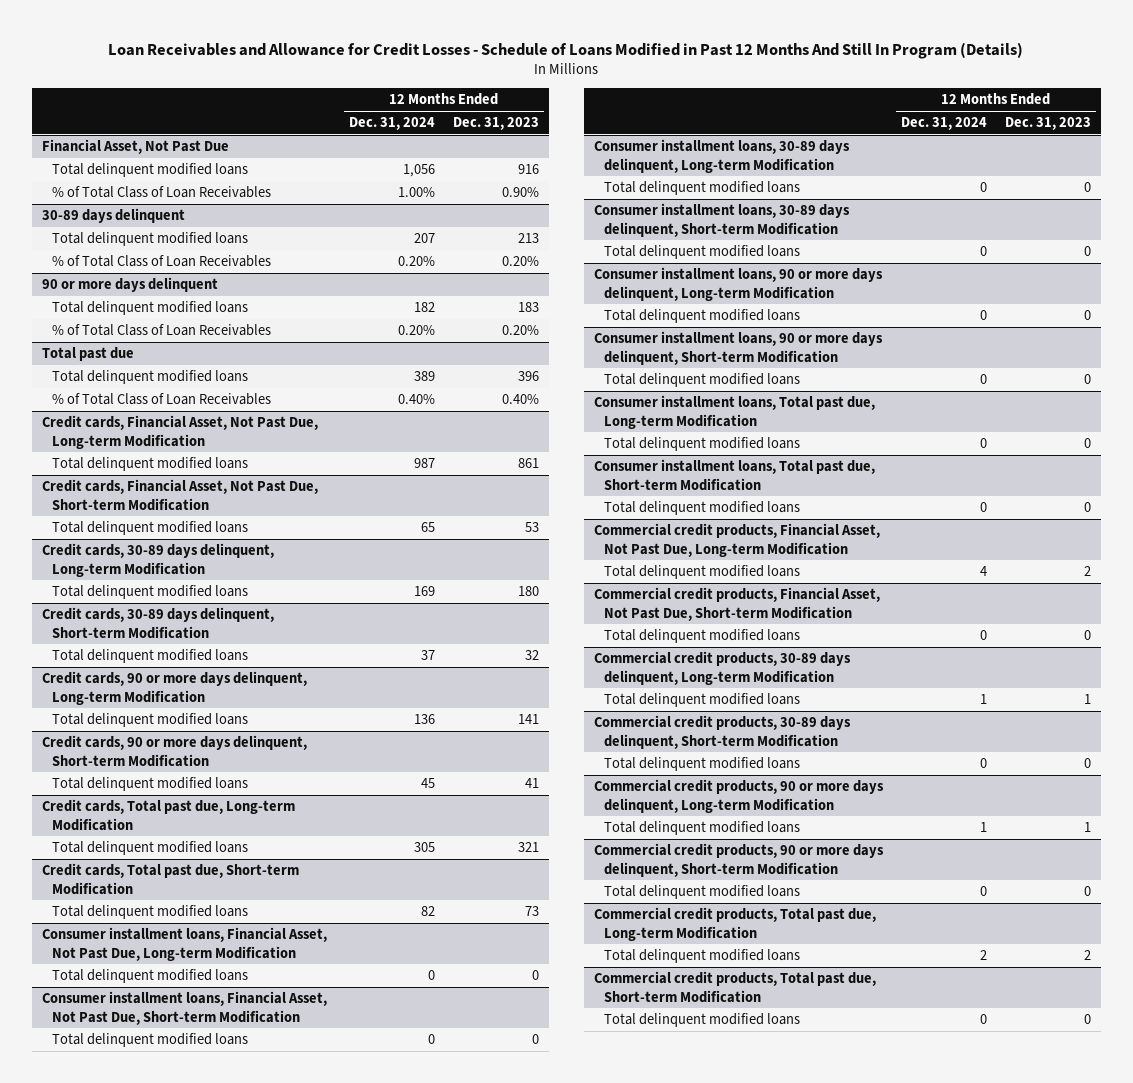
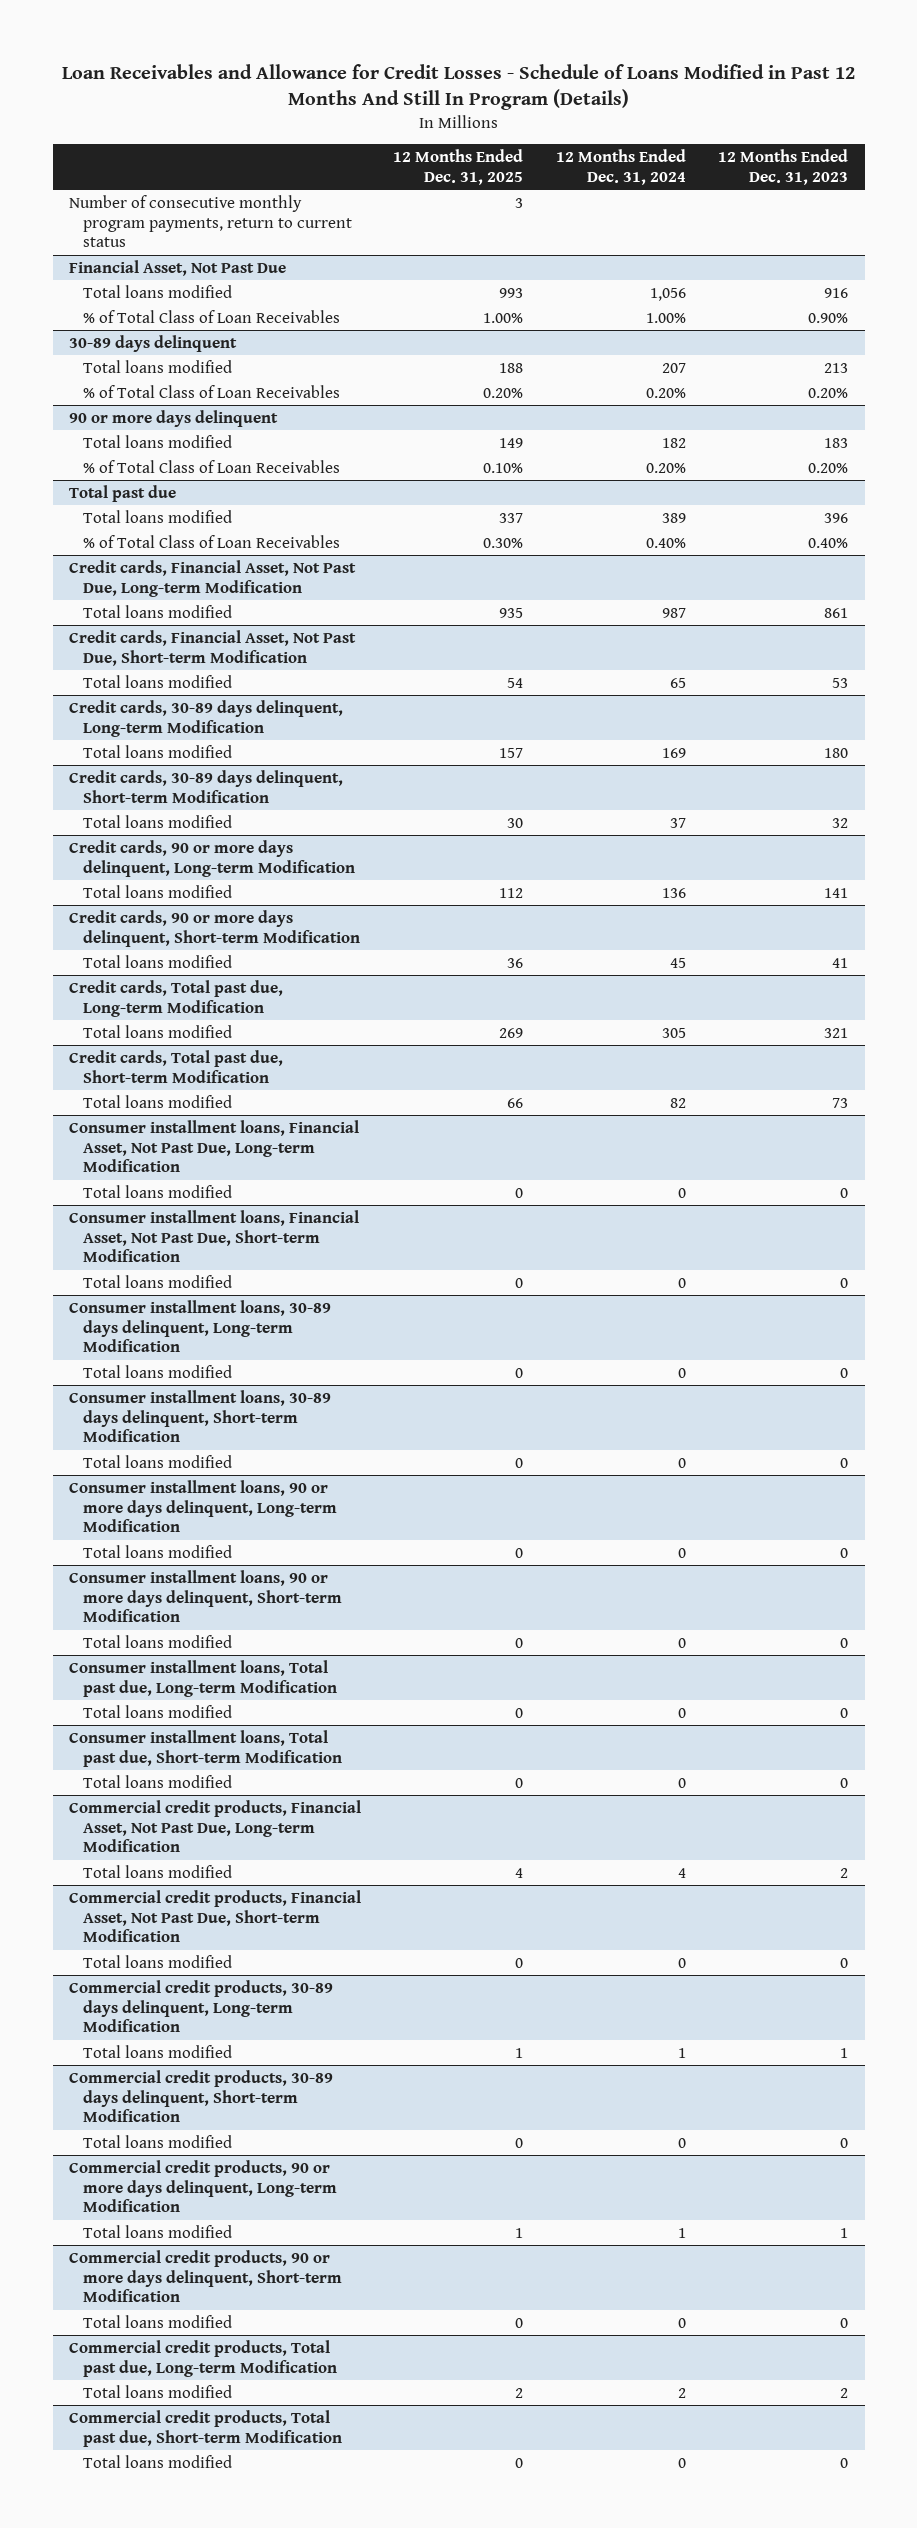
none -> [393,149,524,186] 12 Months Ended Dec. 31, 2025
none -> [68,194,352,248] Number of consecutive monthly program payments, return to current status
[51,163,248,178] Total delinquent modified loans -> [82,284,232,298] Total loans modified
[51,232,248,247] Total delinquent modified loans -> [82,359,232,373] Total loans modified
[51,301,248,316] Total delinquent modified loans -> [82,434,232,448] Total loans modified
[51,370,248,385] Total delinquent modified loans -> [82,509,232,523] Total loans modified
[51,457,248,472] Total delinquent modified loans -> [82,604,232,618] Total loans modified
[51,521,248,536] Total delinquent modified loans -> [82,674,232,688] Total loans modified
[51,585,248,600] Total delinquent modified loans -> [82,744,232,758] Total loans modified
[51,649,248,664] Total delinquent modified loans -> [82,814,232,828] Total loans modified
[51,713,248,728] Total delinquent modified loans -> [82,884,232,898] Total loans modified
[51,777,248,792] Total delinquent modified loans -> [82,954,232,968] Total loans modified
[51,841,248,856] Total delinquent modified loans -> [82,1024,232,1038] Total loans modified
[51,905,248,920] Total delinquent modified loans -> [82,1094,232,1108] Total loans modified
[51,969,248,984] Total delinquent modified loans -> [82,1184,232,1198] Total loans modified
[51,1033,248,1048] Total delinquent modified loans -> [82,1274,232,1288] Total loans modified
[603,181,800,196] Total delinquent modified loans -> [82,1364,232,1378] Total loans modified
[603,245,800,260] Total delinquent modified loans -> [82,1454,232,1468] Total loans modified
[603,309,800,324] Total delinquent modified loans -> [82,1544,232,1558] Total loans modified
[603,373,800,388] Total delinquent modified loans -> [82,1634,232,1648] Total loans modified
[603,437,800,452] Total delinquent modified loans -> [82,1704,232,1718] Total loans modified
[603,501,800,516] Total delinquent modified loans -> [82,1774,232,1788] Total loans modified
[603,565,800,580] Total delinquent modified loans -> [82,1864,232,1878] Total loans modified
[603,629,800,644] Total delinquent modified loans -> [82,1954,232,1968] Total loans modified
[603,693,800,708] Total delinquent modified loans -> [82,2044,232,2058] Total loans modified
[603,757,800,772] Total delinquent modified loans -> [82,2134,232,2148] Total loans modified
[603,821,800,836] Total delinquent modified loans -> [82,2224,232,2238] Total loans modified
[603,885,800,900] Total delinquent modified loans -> [82,2314,232,2328] Total loans modified
[603,949,800,964] Total delinquent modified loans -> [82,2384,232,2398] Total loans modified
[603,1013,800,1028] Total delinquent modified loans -> [82,2454,232,2468] Total loans modified

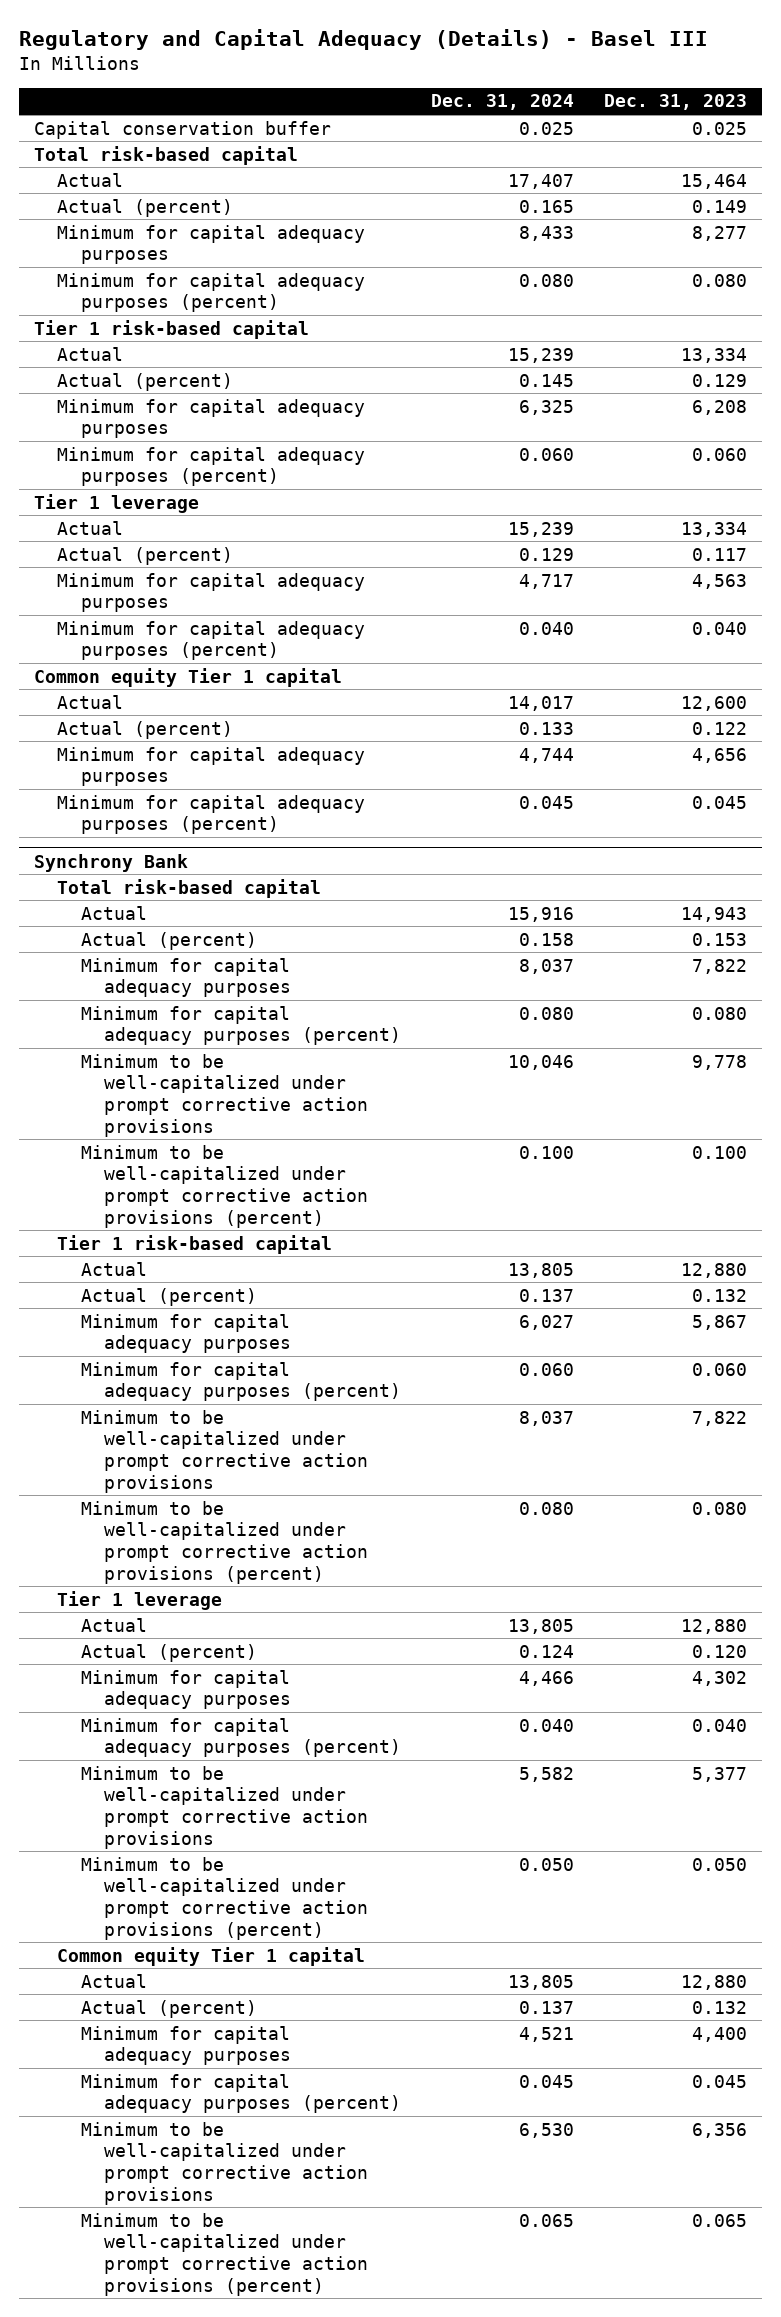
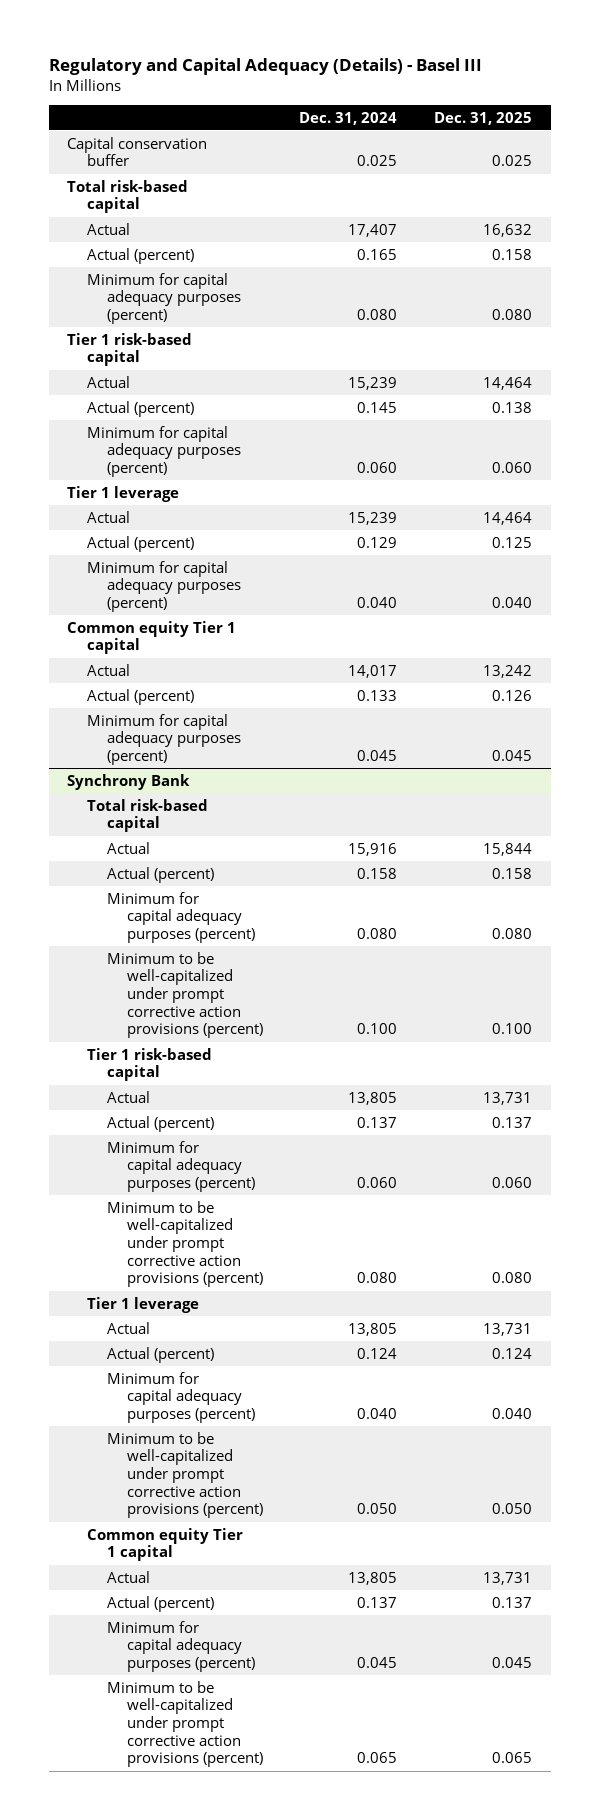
[603,94,747,111] Dec. 31, 2023 -> none
none -> [434,111,533,125] Dec. 31, 2025
[57,224,366,265] Minimum for capital adequacy purposes -> none
[57,398,366,439] Minimum for capital adequacy purposes -> none
[57,572,366,613] Minimum for capital adequacy purposes -> none
[57,746,366,787] Minimum for capital adequacy purposes -> none
[80,957,292,998] Minimum for capital adequacy purposes -> none
[80,1053,369,1137] Minimum to be well-capitalized under prompt corrective action provisions -> none
[80,1313,292,1354] Minimum for capital adequacy purposes -> none
[80,1409,369,1493] Minimum to be well-capitalized under prompt corrective action provisions -> none
[80,1669,292,1710] Minimum for capital adequacy purposes -> none
[80,1765,369,1849] Minimum to be well-capitalized under prompt corrective action provisions -> none
[80,2025,292,2066] Minimum for capital adequacy purposes -> none
[80,2121,369,2205] Minimum to be well-capitalized under prompt corrective action provisions -> none

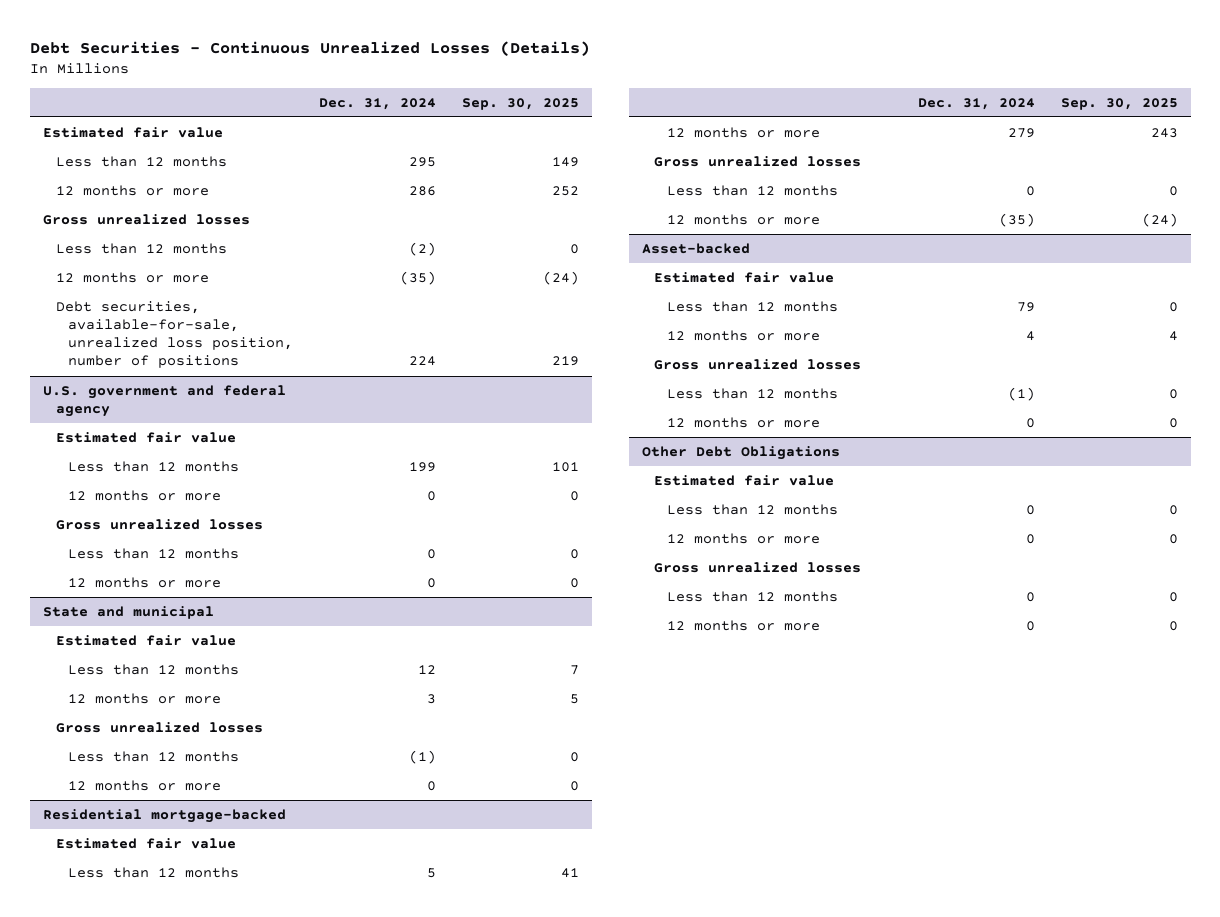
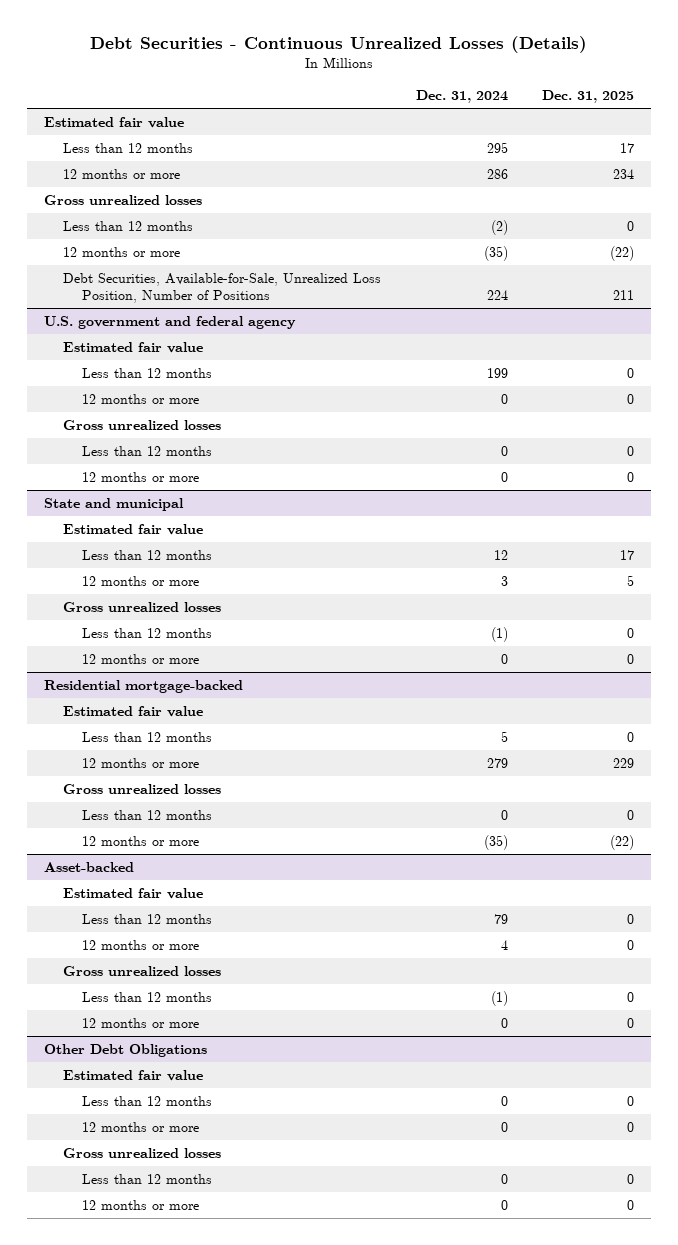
[461,97,579,110] Sep. 30, 2025 -> none
none -> [541,90,634,104] Dec. 31, 2025
[55,301,294,369] Debt securities, available-for-sale, unrealized loss position, number of positions -> [63,272,382,303] Debt Securities, Available-for-Sale, Unrealized Loss Position, Number of Positions

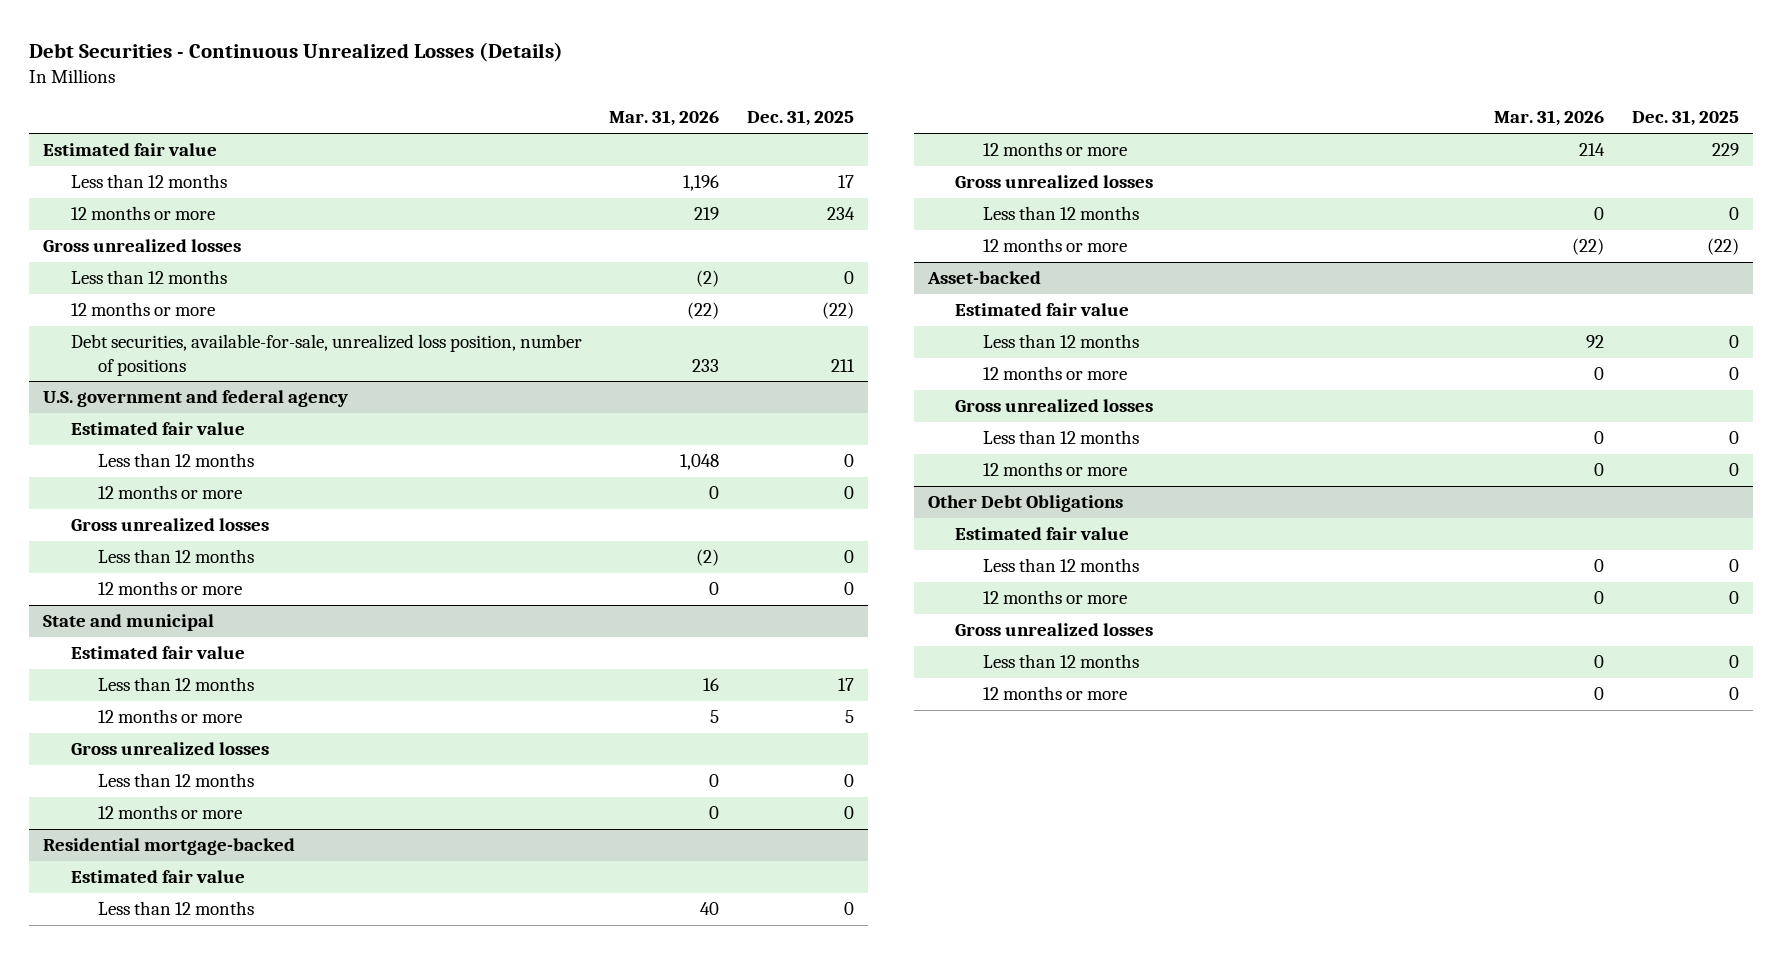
[415,90,508,104] Dec. 31, 2024 -> none
none -> [609,110,720,127] Mar. 31, 2026
[63,272,382,303] Debt Securities, Available-for-Sale, Unrealized Loss Position, Number of Positions -> [70,334,582,376] Debt securities, available-for-sale, unrealized loss position, number of positions

